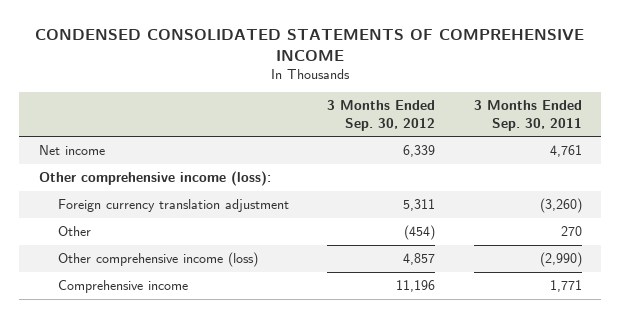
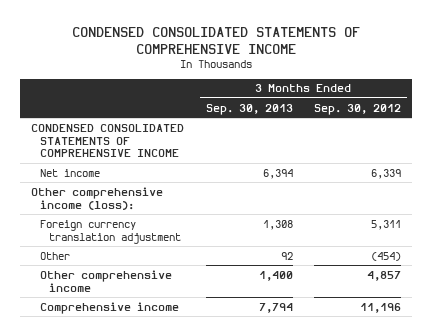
[474,100,583,131] 3 Months Ended Sep. 30, 2011 -> none
none -> [205,103,293,115] Sep. 30, 2013
none -> [31,123,185,158] CONDENSED CONSOLIDATED STATEMENTS OF COMPREHENSIVE INCOME
[57,252,258,268] Other comprehensive income (loss) -> [40,269,173,292] Other comprehensive income

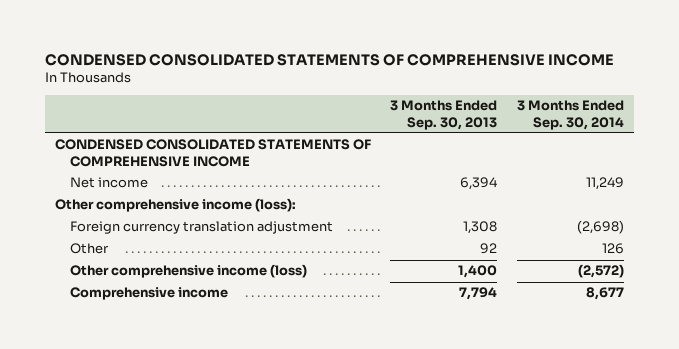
[314,103,402,115] Sep. 30, 2012 -> none
none -> [517,100,625,130] 3 Months Ended Sep. 30, 2014
[40,269,173,292] Other comprehensive income -> [69,264,307,279] Other comprehensive income (loss)

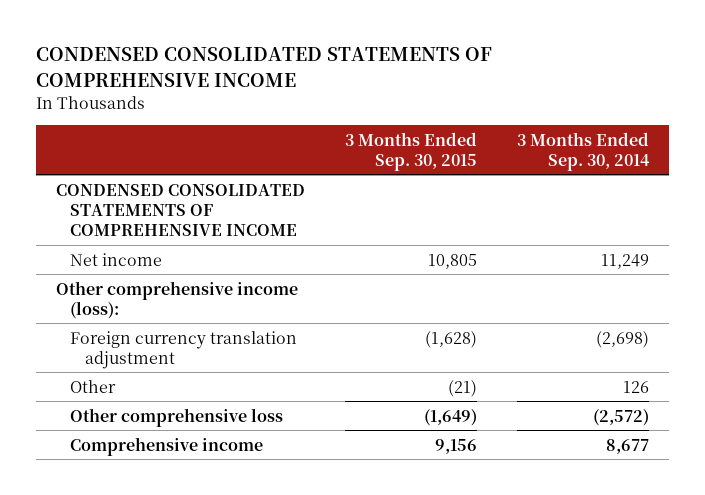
[390,100,498,130] 3 Months Ended Sep. 30, 2013 -> none
none -> [345,131,478,171] 3 Months Ended Sep. 30, 2015
[69,264,307,279] Other comprehensive income (loss) -> [70,407,284,427] Other comprehensive loss

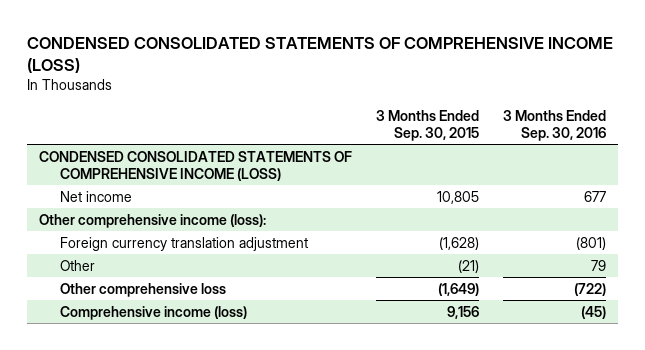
[36,47,493,87] CONDENSED CONSOLIDATED STATEMENTS OF COMPREHENSIVE INCOME -> [27,37,614,74] CONDENSED CONSOLIDATED STATEMENTS OF COMPREHENSIVE INCOME (LOSS)
[517,131,651,171] 3 Months Ended Sep. 30, 2014 -> none
none -> [503,109,607,142] 3 Months Ended Sep. 30, 2016
[56,183,306,236] CONDENSED CONSOLIDATED STATEMENTS OF COMPREHENSIVE INCOME -> [39,150,353,181] CONDENSED CONSOLIDATED STATEMENTS OF COMPREHENSIVE INCOME (LOSS)
[70,436,264,456] Comprehensive income -> [59,305,247,320] Comprehensive income (loss)

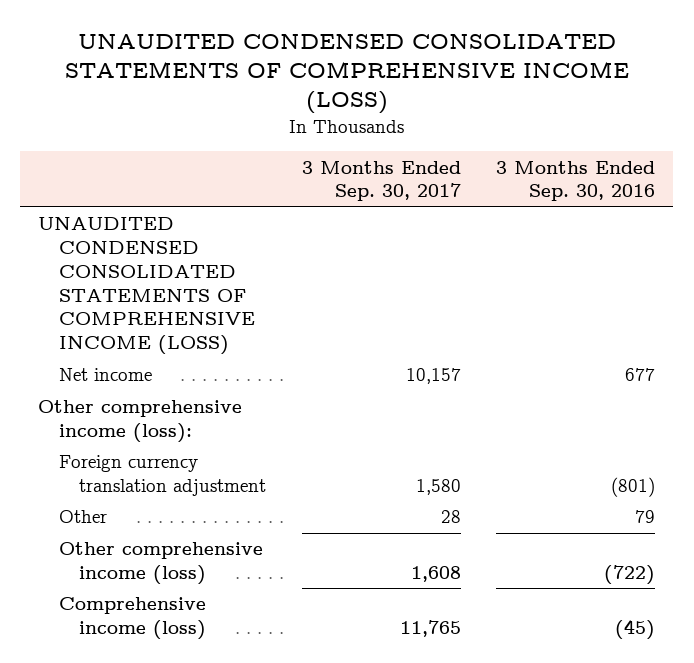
[27,37,614,74] CONDENSED CONSOLIDATED STATEMENTS OF COMPREHENSIVE INCOME (LOSS) -> [64,34,629,115] UNAUDITED CONDENSED CONSOLIDATED STATEMENTS OF COMPREHENSIVE INCOME (LOSS)
[376,109,480,142] 3 Months Ended Sep. 30, 2015 -> none
none -> [301,160,461,202] 3 Months Ended Sep. 30, 2017
[39,150,353,181] CONDENSED CONSOLIDATED STATEMENTS OF COMPREHENSIVE INCOME (LOSS) -> [38,217,255,356] UNAUDITED CONDENSED CONSOLIDATED STATEMENTS OF COMPREHENSIVE INCOME (LOSS)
[59,282,226,297] Other comprehensive loss -> [58,542,263,586] Other comprehensive income (loss)

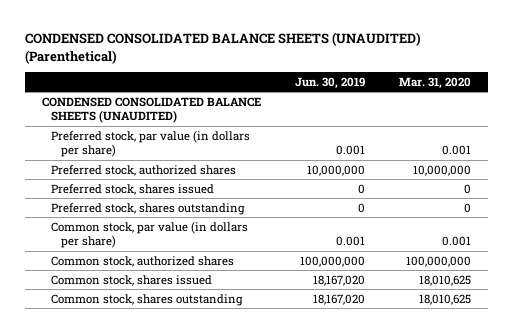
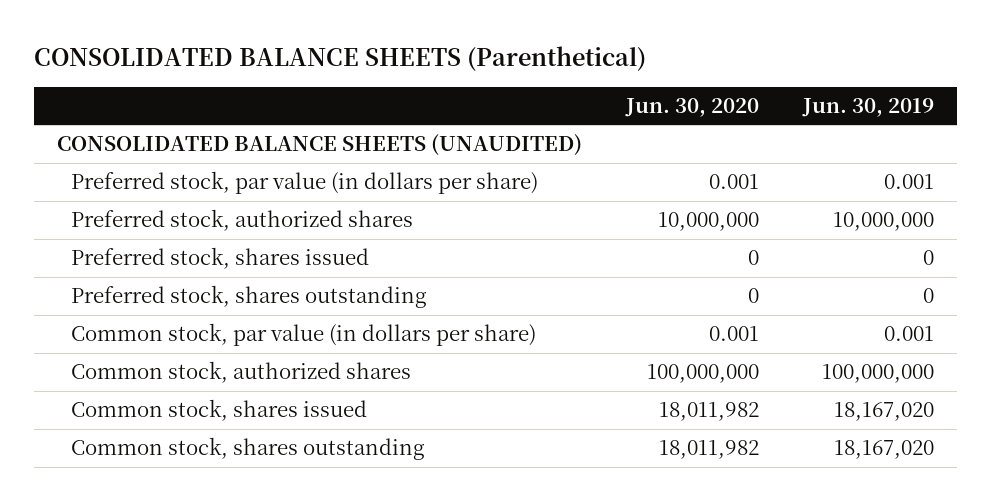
[25,32,422,64] CONDENSED CONSOLIDATED BALANCE SHEETS (UNAUDITED) (Parenthetical) -> [34,46,647,72] CONSOLIDATED BALANCE SHEETS (Parenthetical)
[398,76,471,89] Mar. 31, 2020 -> none
none -> [625,97,760,117] Jun. 30, 2020
[42,96,262,124] CONDENSED CONSOLIDATED BALANCE SHEETS (UNAUDITED) -> [56,134,582,157] CONSOLIDATED BALANCE SHEETS (UNAUDITED)

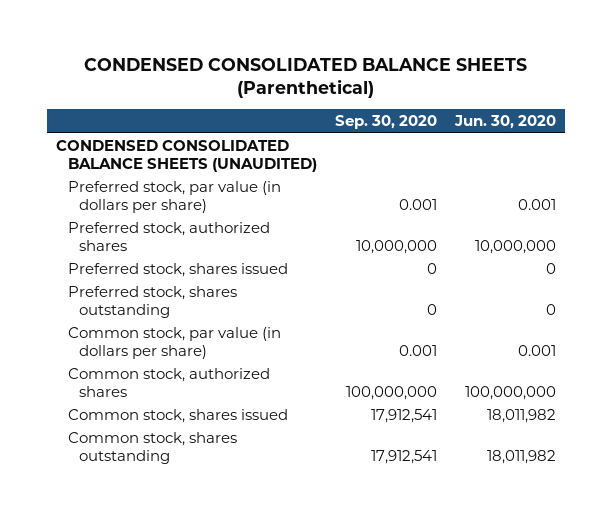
[34,46,647,72] CONSOLIDATED BALANCE SHEETS (Parenthetical) -> [84,57,528,99] CONDENSED CONSOLIDATED BALANCE SHEETS (Parenthetical)
[802,97,935,117] Jun. 30, 2019 -> none
none -> [334,115,437,130] Sep. 30, 2020
[56,134,582,157] CONSOLIDATED BALANCE SHEETS (UNAUDITED) -> [56,139,317,172] CONDENSED CONSOLIDATED BALANCE SHEETS (UNAUDITED)

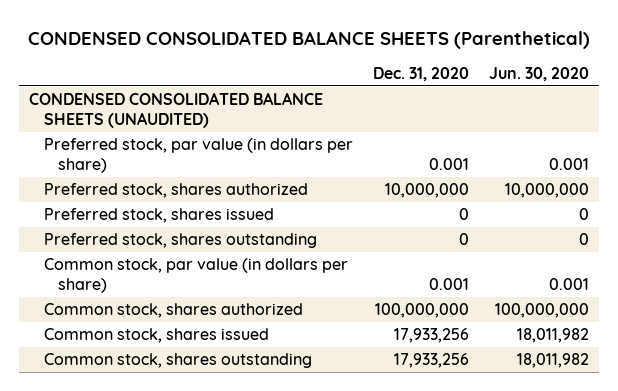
[334,115,437,130] Sep. 30, 2020 -> none
none -> [372,67,469,82] Dec. 31, 2020
[67,221,270,251] Preferred stock, authorized shares -> [43,183,308,199] Preferred stock, shares authorized
[67,367,270,397] Common stock, authorized shares -> [43,303,303,319] Common stock, shares authorized

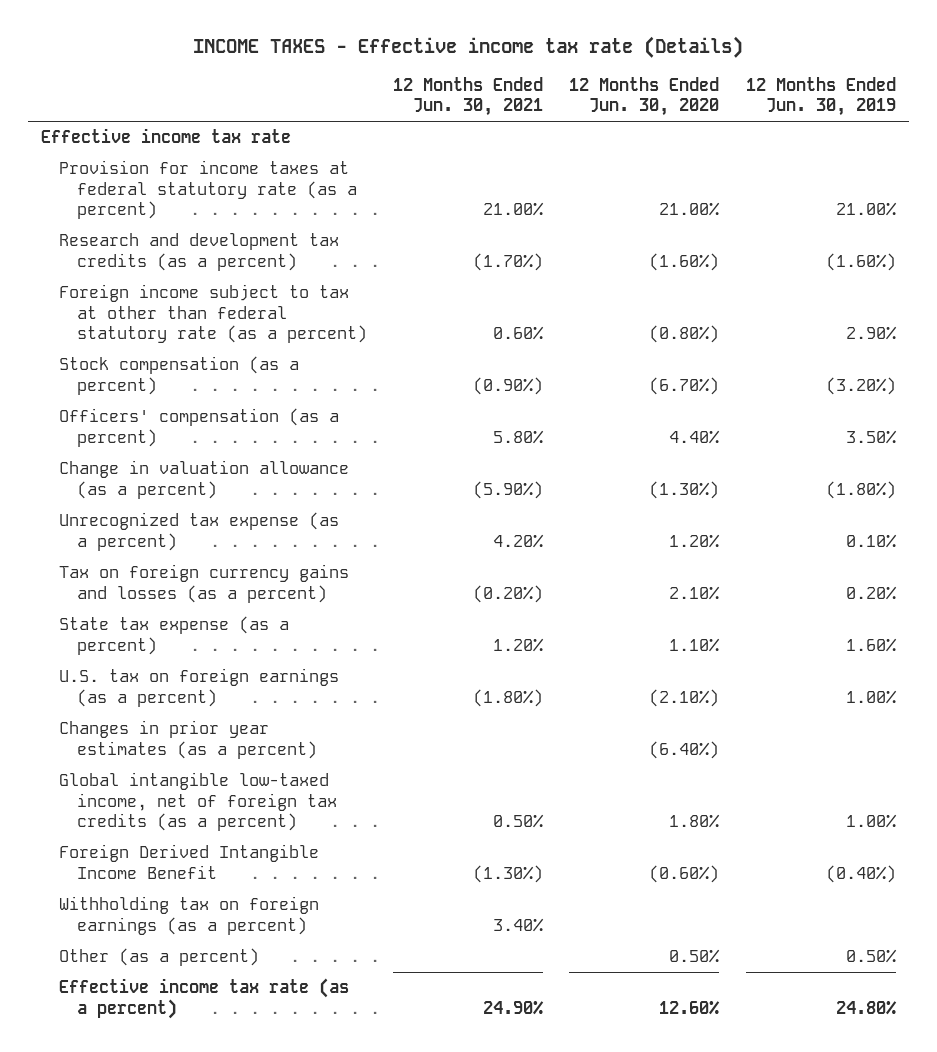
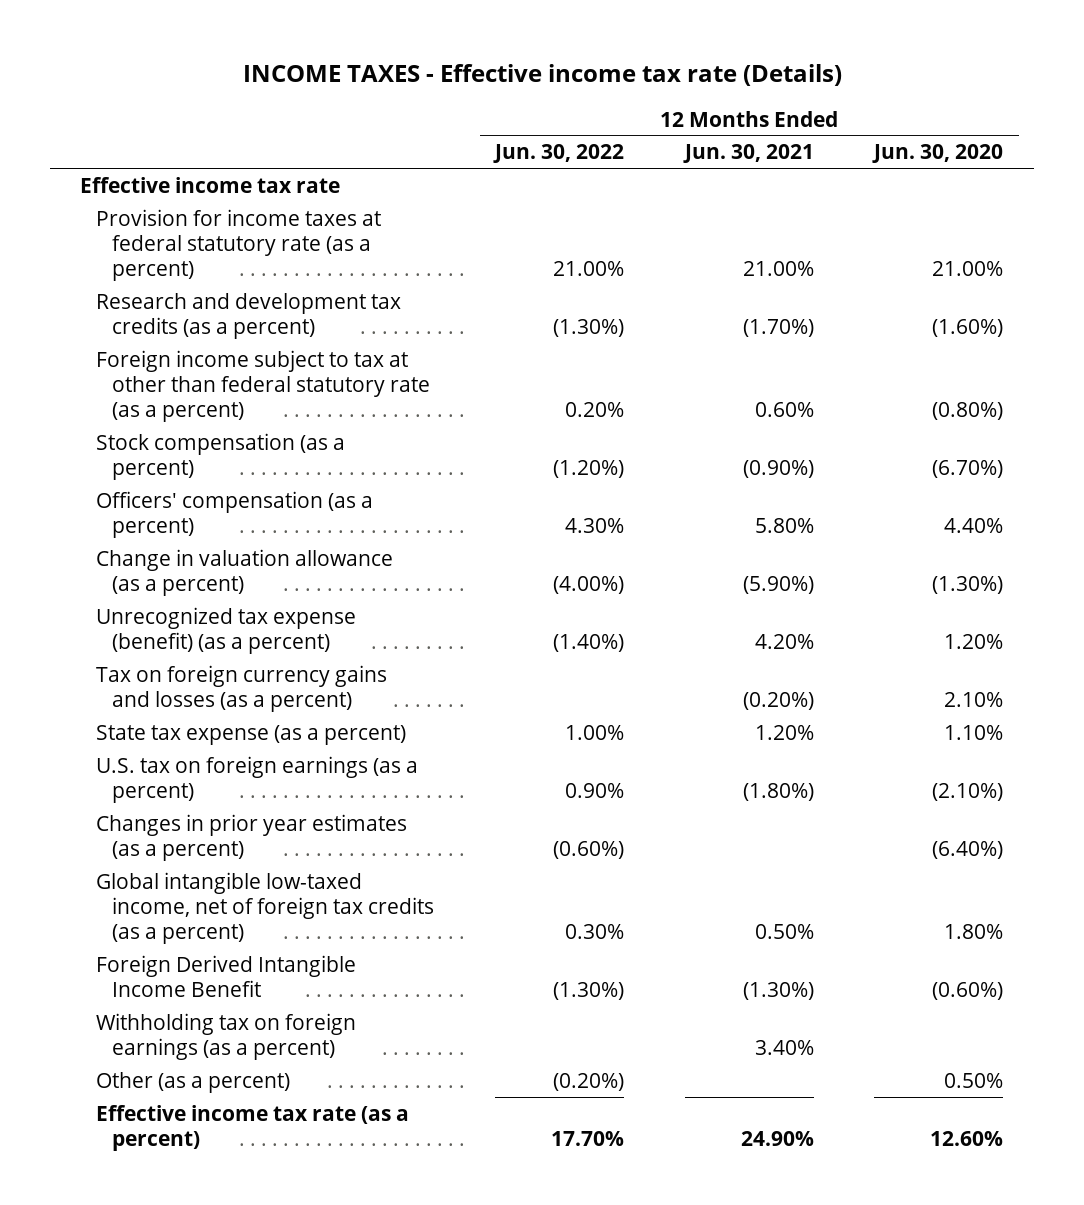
[745,76,896,117] 12 Months Ended Jun. 30, 2019 -> none
none -> [492,144,624,164] Jun. 30, 2022
[58,512,339,551] Unrecognized tax expense (as a percent) -> [96,606,357,654] Unrecognized tax expense (benefit) (as a percent)

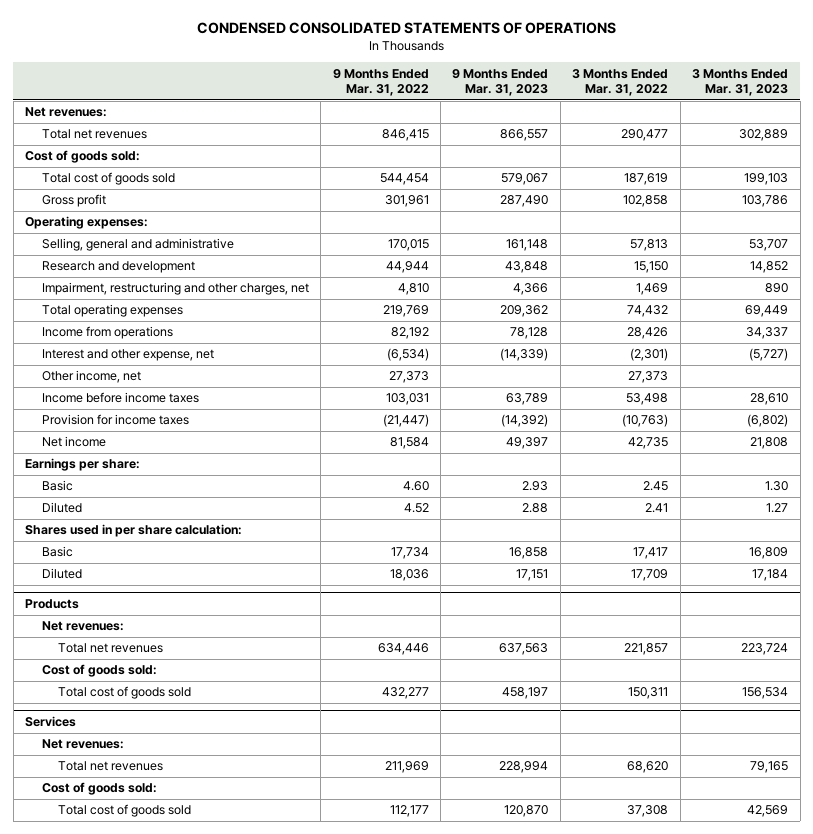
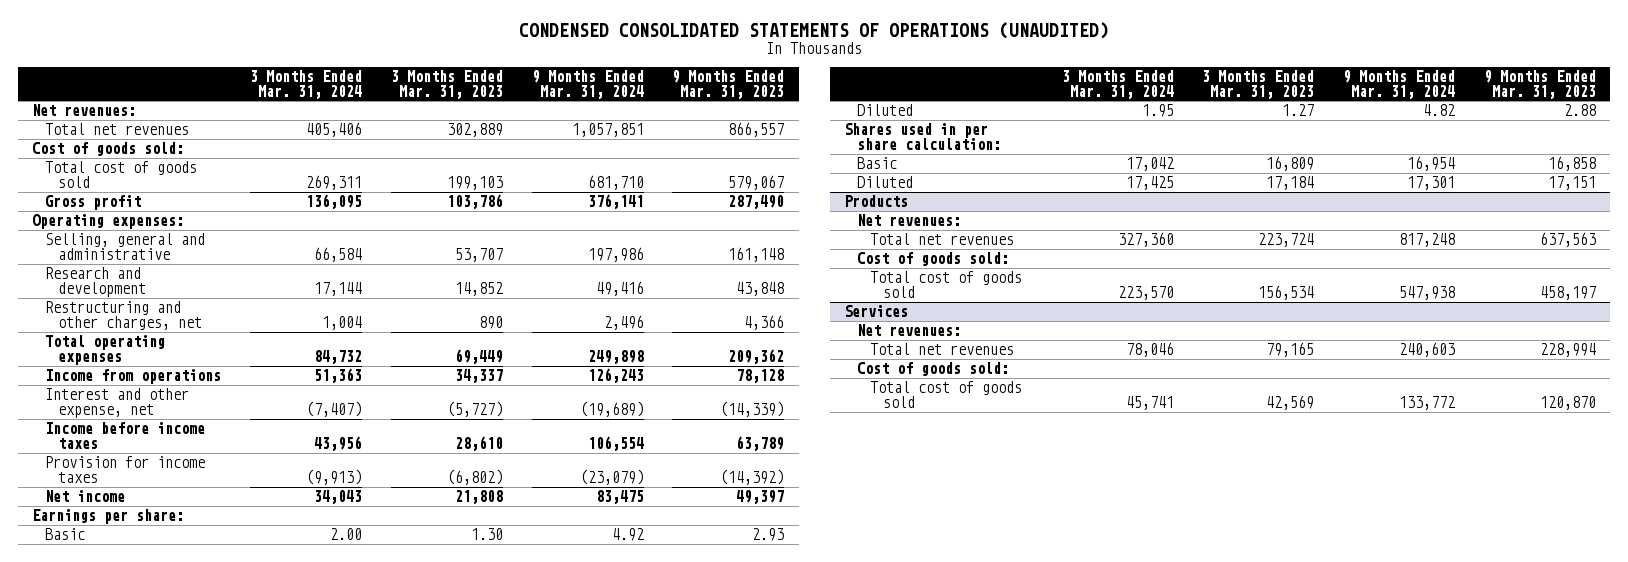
[196,21,616,34] CONDENSED CONSOLIDATED STATEMENTS OF OPERATIONS -> [519,22,1110,40] CONDENSED CONSOLIDATED STATEMENTS OF OPERATIONS (UNAUDITED)
[332,68,429,97] 9 Months Ended Mar. 31, 2022 -> none
[572,68,669,97] 3 Months Ended Mar. 31, 2022 -> none
none -> [250,69,363,99] 3 Months Ended Mar. 31, 2024
none -> [531,69,644,99] 9 Months Ended Mar. 31, 2024
[41,282,309,296] Impairment, restructuring and other charges, net -> [45,301,203,331] Restructuring and other charges, net
[41,370,141,384] Other income, net -> none

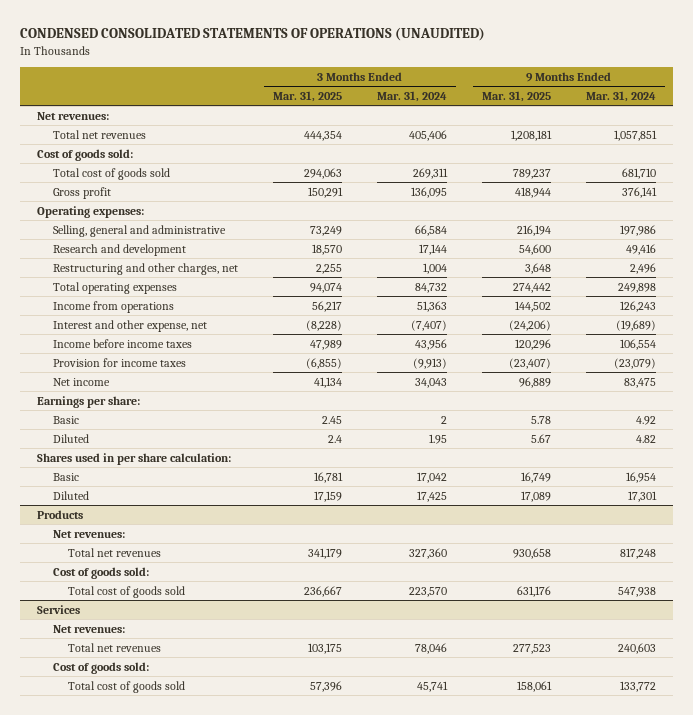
[390,69,503,99] 3 Months Ended Mar. 31, 2023 -> none
[672,69,785,99] 9 Months Ended Mar. 31, 2023 -> none
none -> [272,90,342,102] Mar. 31, 2025
none -> [481,90,551,102] Mar. 31, 2025
[330,528,363,541] 2.00 -> [440,415,447,424] 2

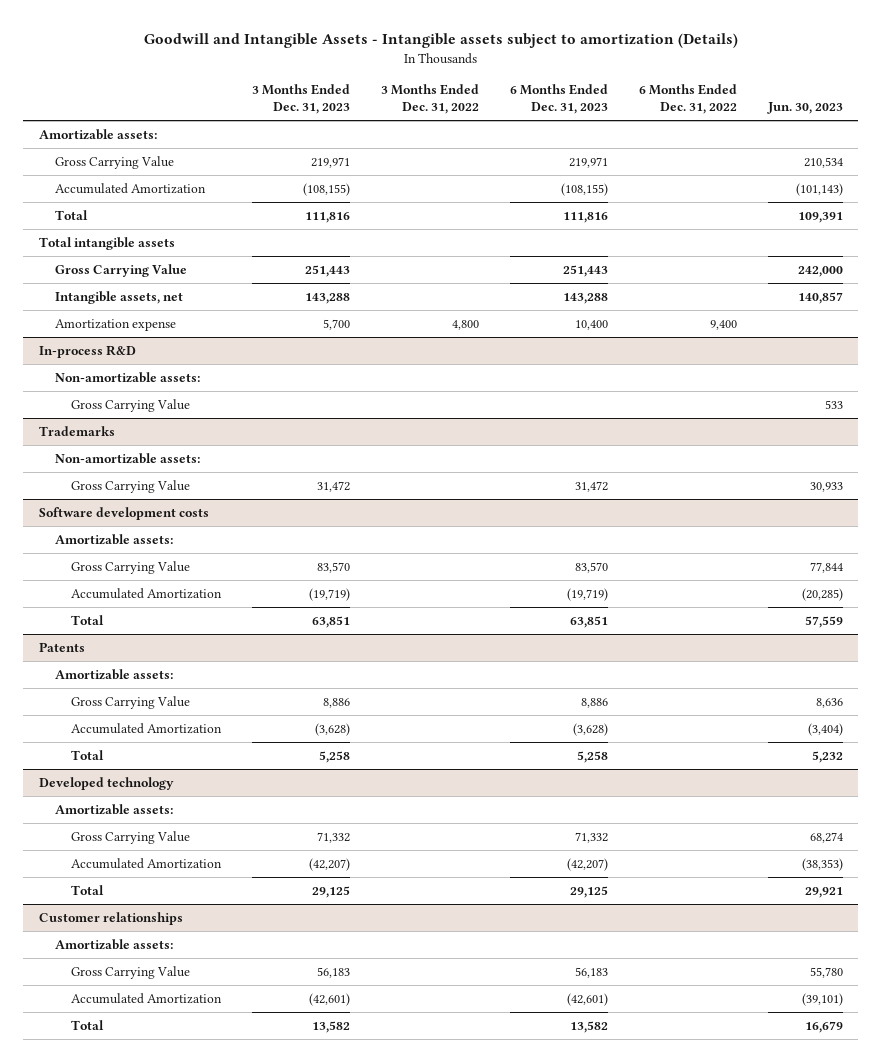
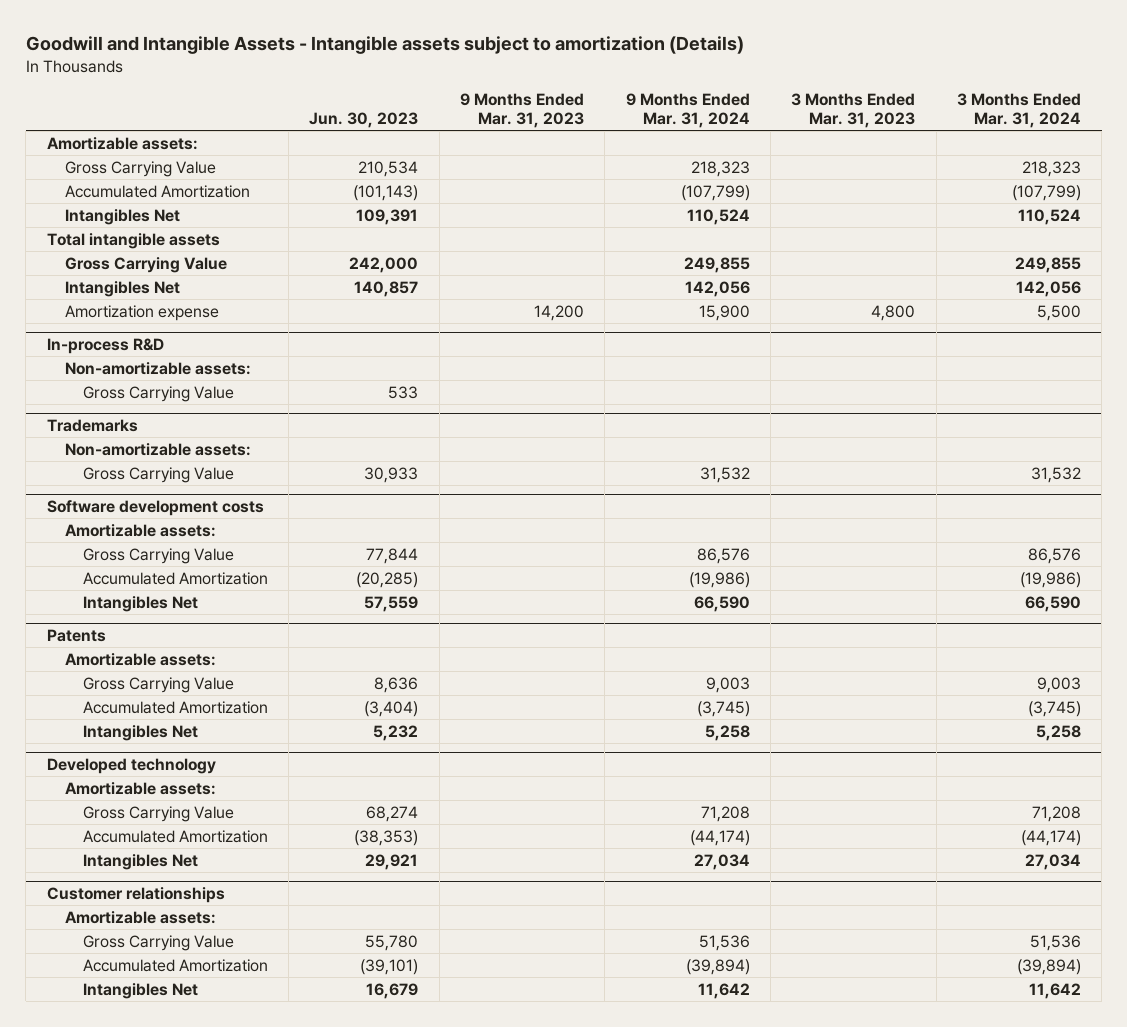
[251,84,350,115] 3 Months Ended Dec. 31, 2023 -> none
[380,84,479,115] 3 Months Ended Dec. 31, 2022 -> none
[509,84,608,115] 6 Months Ended Dec. 31, 2023 -> none
[638,84,737,115] 6 Months Ended Dec. 31, 2022 -> none
none -> [460,93,585,129] 9 Months Ended Mar. 31, 2023
none -> [625,93,750,129] 9 Months Ended Mar. 31, 2024
none -> [791,93,916,129] 3 Months Ended Mar. 31, 2023
none -> [956,93,1081,129] 3 Months Ended Mar. 31, 2024
[54,209,88,220] Total -> [64,208,180,225] Intangibles Net
[54,290,183,304] Intangible assets, net -> [64,280,180,297] Intangibles Net
[70,614,104,625] Total -> [82,595,198,612] Intangibles Net
[70,749,104,760] Total -> [82,724,198,741] Intangibles Net
[70,884,104,895] Total -> [82,853,198,870] Intangibles Net
[70,1019,104,1030] Total -> [82,982,198,999] Intangibles Net

